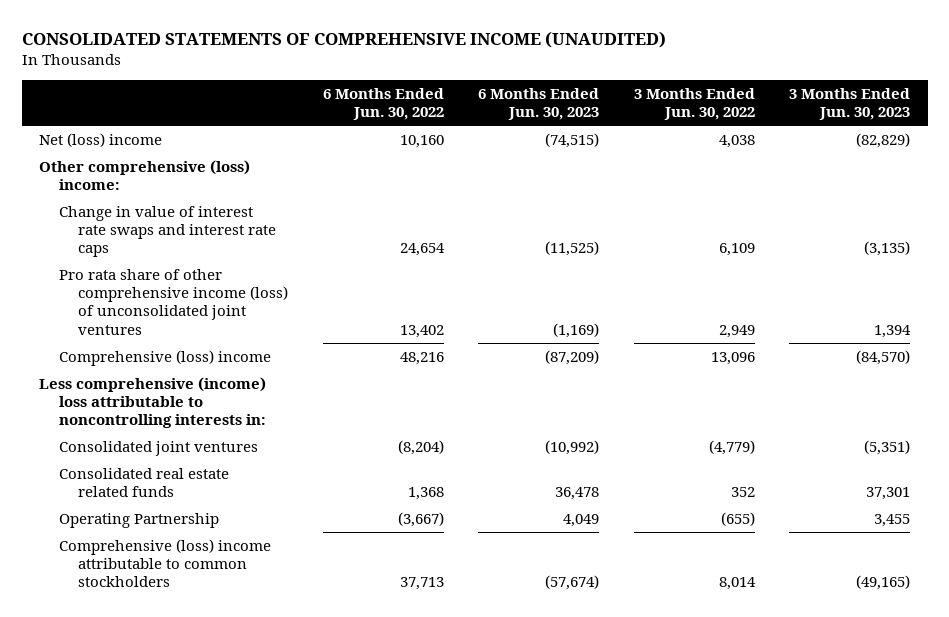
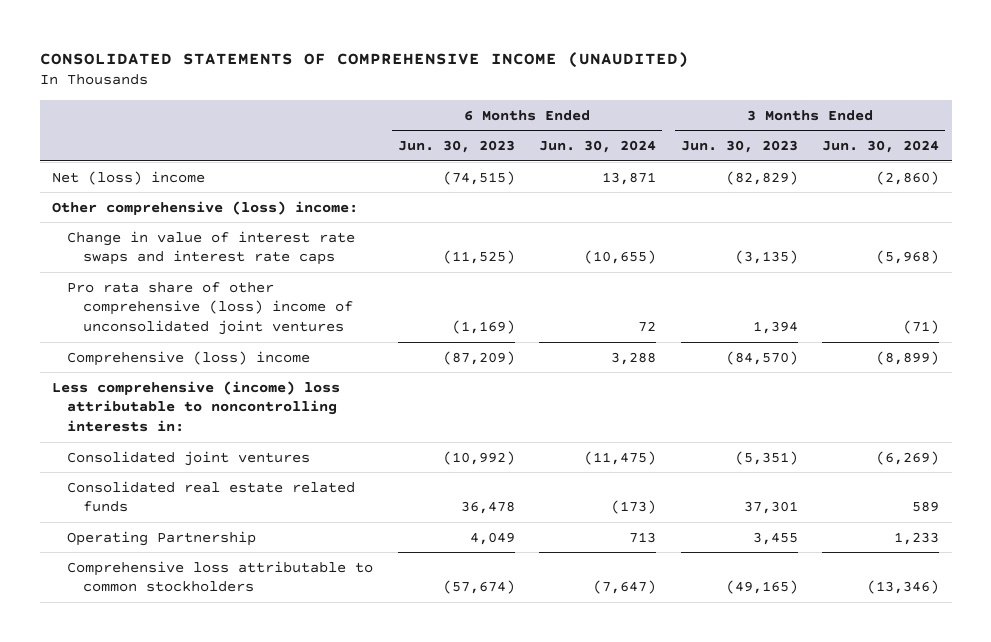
[322,88,444,121] 6 Months Ended Jun. 30, 2022 -> none
[633,88,755,121] 3 Months Ended Jun. 30, 2022 -> none
none -> [539,139,657,153] Jun. 30, 2024
none -> [822,139,940,153] Jun. 30, 2024
[58,268,289,335] Pro rata share of other comprehensive income (loss) of unconsolidated joint ventures -> [67,281,353,335] Pro rata share of other comprehensive (loss) income of unconsolidated joint ventures
[58,538,271,588] Comprehensive (loss) income attributable to common stockholders -> [67,560,374,593] Comprehensive loss attributable to common stockholders

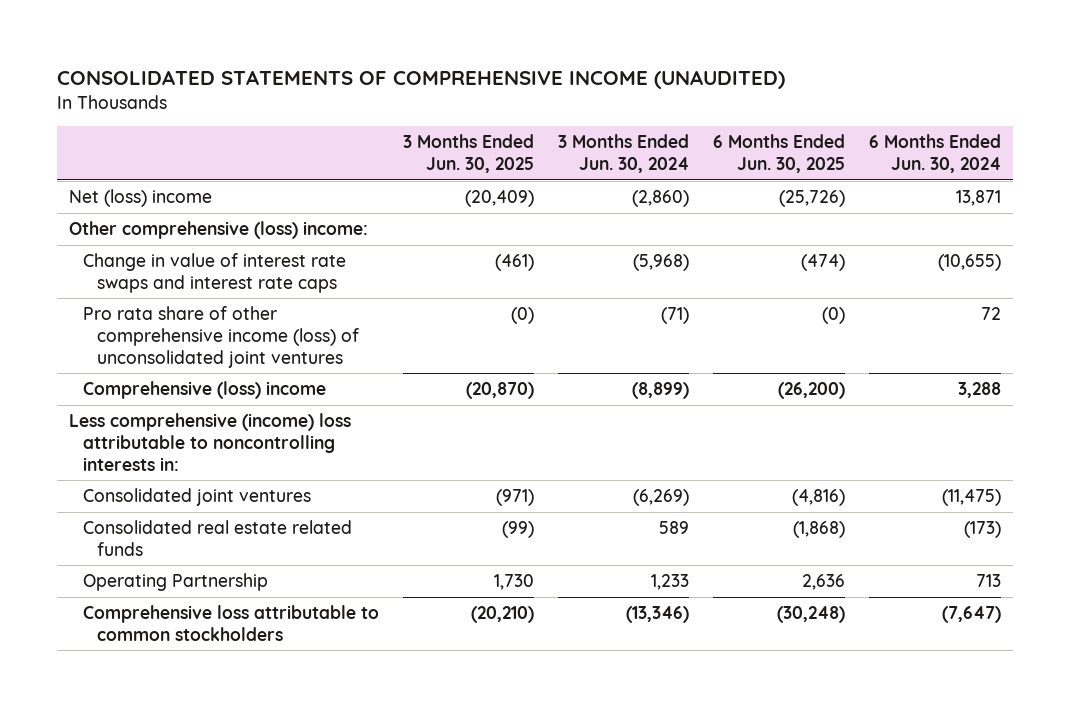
[397,139,515,153] Jun. 30, 2023 -> none
[680,139,798,153] Jun. 30, 2023 -> none
none -> [403,134,535,174] 3 Months Ended Jun. 30, 2025
none -> [713,134,846,174] 6 Months Ended Jun. 30, 2025
[67,281,353,335] Pro rata share of other comprehensive (loss) income of unconsolidated joint ventures -> [83,306,360,368] Pro rata share of other comprehensive income (loss) of unconsolidated joint ventures

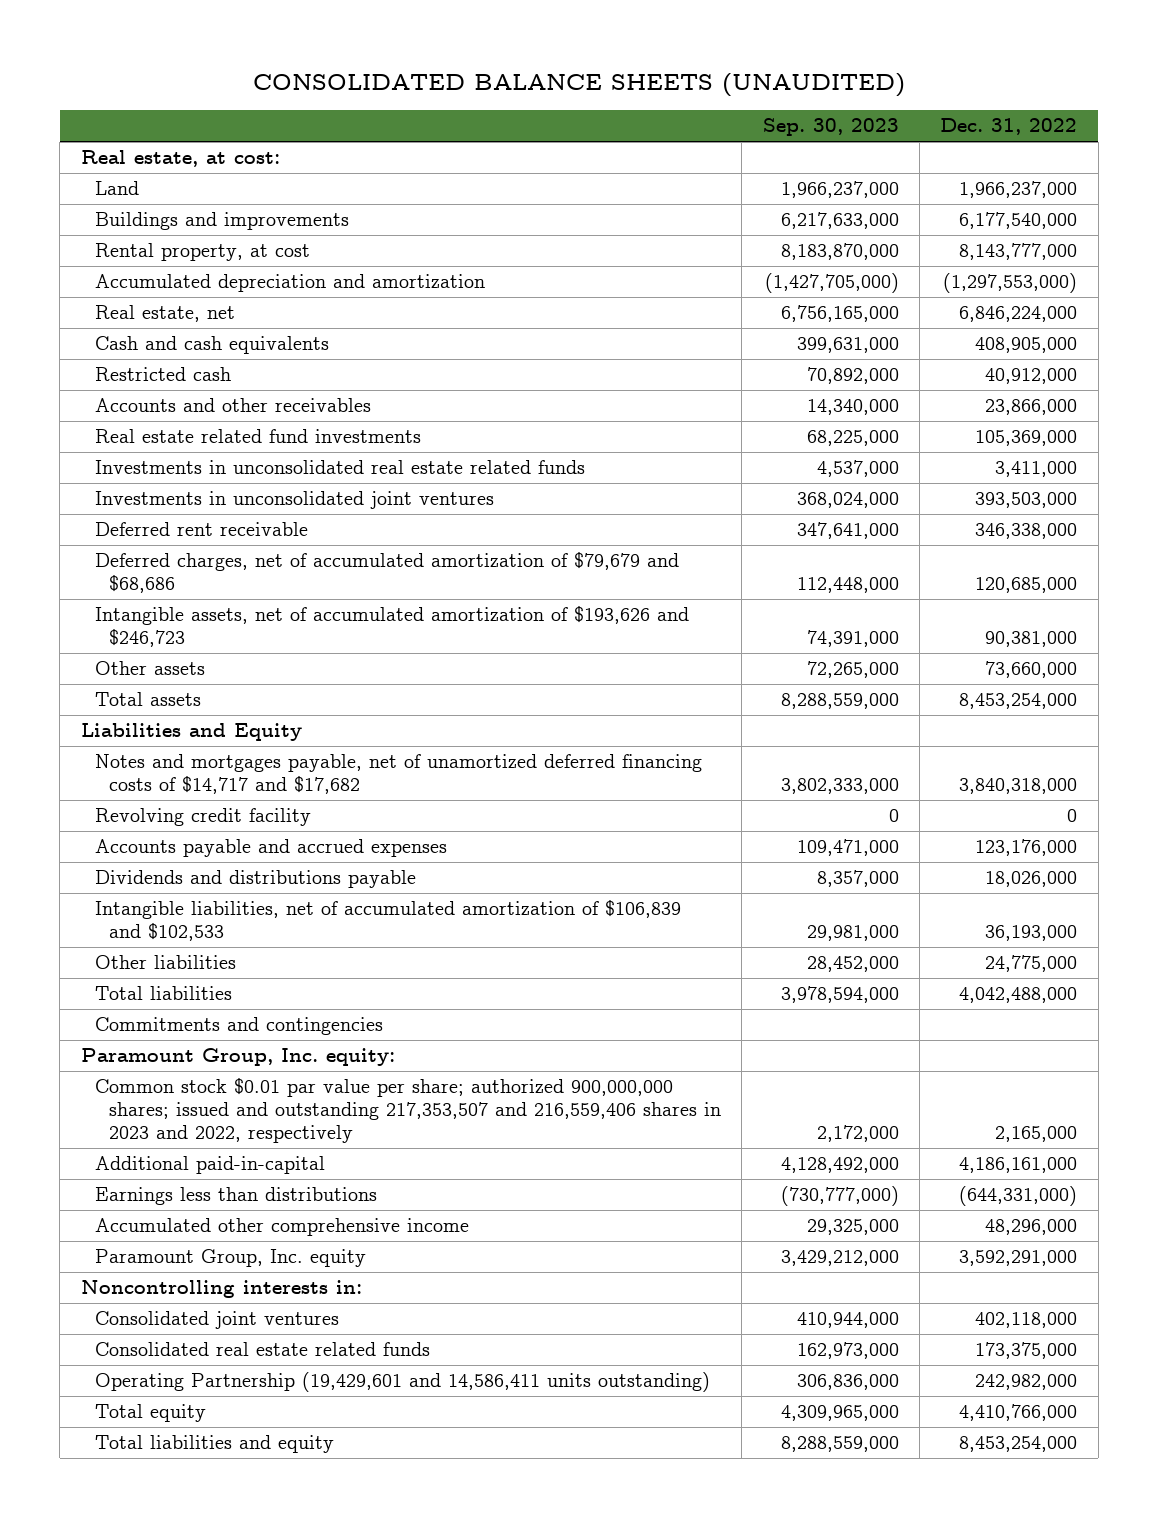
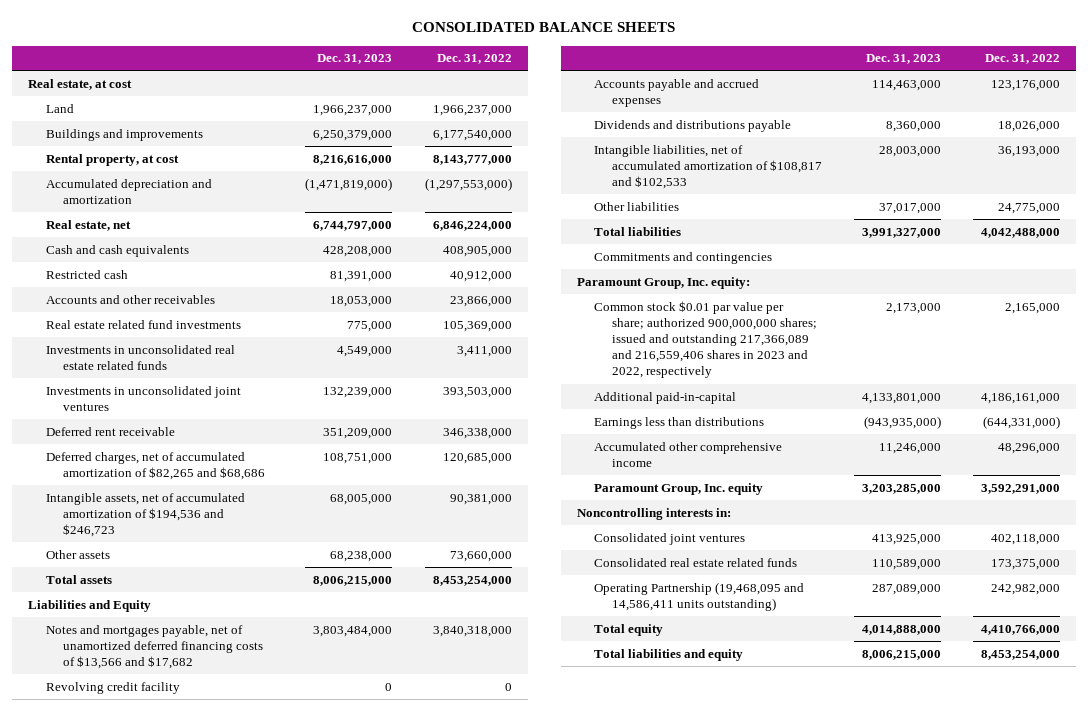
[252,73,905,98] CONSOLIDATED BALANCE SHEETS (UNAUDITED) -> [412,22,676,33] CONSOLIDATED BALANCE SHEETS
[762,118,899,137] Sep. 30, 2023 -> none
none -> [317,54,393,65] Dec. 31, 2023
[80,150,280,168] Real estate, at cost: -> [27,78,132,90] Real estate, at cost
[94,552,679,594] Deferred charges, net of accumulated amortization of $79,679 and $68,686 -> [45,451,266,480] Deferred charges, net of accumulated amortization of $82,265 and $68,686
[94,606,689,648] Intangible assets, net of accumulated amortization of $193,626 and $246,723 -> [45,492,245,538] Intangible assets, net of accumulated amortization of $194,536 and $246,723
[94,754,702,795] Notes and mortgages payable, net of unamortized deferred financing costs of $14,717 and $17,682 -> [45,624,264,670] Notes and mortgages payable, net of unamortized deferred financing costs of $13,566 and $17,682
[94,900,681,942] Intangible liabilities, net of accumulated amortization of $106,839 and $102,533 -> [594,144,823,190] Intangible liabilities, net of accumulated amortization of $108,817 and $102,533
[94,1078,722,1144] Common stock $0.01 par value per share; authorized 900,000,000 shares; issued and outstanding 217,353,507 and 216,559,406 shares in 2023 and 2022, respectively -> [594,300,818,379] Common stock $0.01 par value per share; authorized 900,000,000 shares; issued and outstanding 217,366,089 and 216,559,406 shares in 2023 and 2022, respectively
[94,1372,710,1393] Operating Partnership (19,429,601 and 14,586,411 units outstanding) -> [594,581,805,611] Operating Partnership (19,468,095 and 14,586,411 units outstanding)

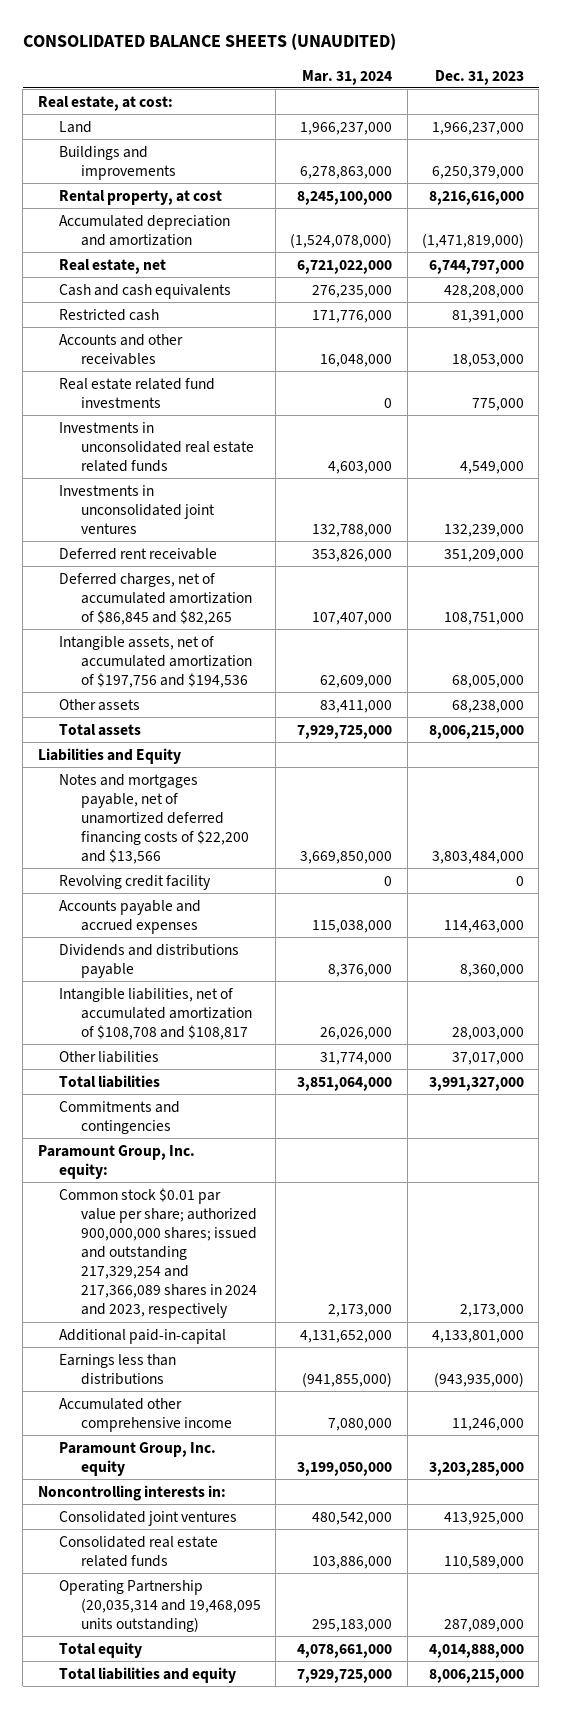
[412,22,676,33] CONSOLIDATED BALANCE SHEETS -> [22,33,396,51] CONSOLIDATED BALANCE SHEETS (UNAUDITED)
[436,54,512,65] Dec. 31, 2022 -> none
none -> [302,69,393,85] Mar. 31, 2024
[27,78,132,90] Real estate, at cost -> [37,95,173,111] Real estate, at cost:
[45,451,266,480] Deferred charges, net of accumulated amortization of $82,265 and $68,686 -> [59,572,252,625] Deferred charges, net of accumulated amortization of $86,845 and $82,265
[45,492,245,538] Intangible assets, net of accumulated amortization of $194,536 and $246,723 -> [59,635,252,688] Intangible assets, net of accumulated amortization of $197,756 and $194,536
[45,624,264,670] Notes and mortgages payable, net of unamortized deferred financing costs of $13,566 and $17,682 -> [59,773,249,865] Notes and mortgages payable, net of unamortized deferred financing costs of $22,200 and $13,566
[594,144,823,190] Intangible liabilities, net of accumulated amortization of $108,817 and $102,533 -> [59,987,252,1040] Intangible liabilities, net of accumulated amortization of $108,708 and $108,817
[594,300,818,379] Common stock $0.01 par value per share; authorized 900,000,000 shares; issued and outstanding 217,366,089 and 216,559,406 shares in 2023 and 2022, respectively -> [59,1187,257,1319] Common stock $0.01 par value per share; authorized 900,000,000 shares; issued and outstanding 217,329,254 and 217,366,089 shares in 2024 and 2023, respectively
[594,581,805,611] Operating Partnership (19,468,095 and 14,586,411 units outstanding) -> [59,1579,261,1632] Operating Partnership (20,035,314 and 19,468,095 units outstanding)

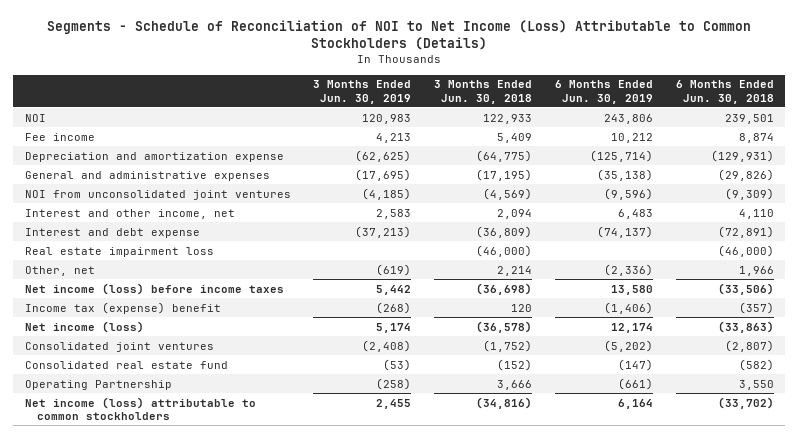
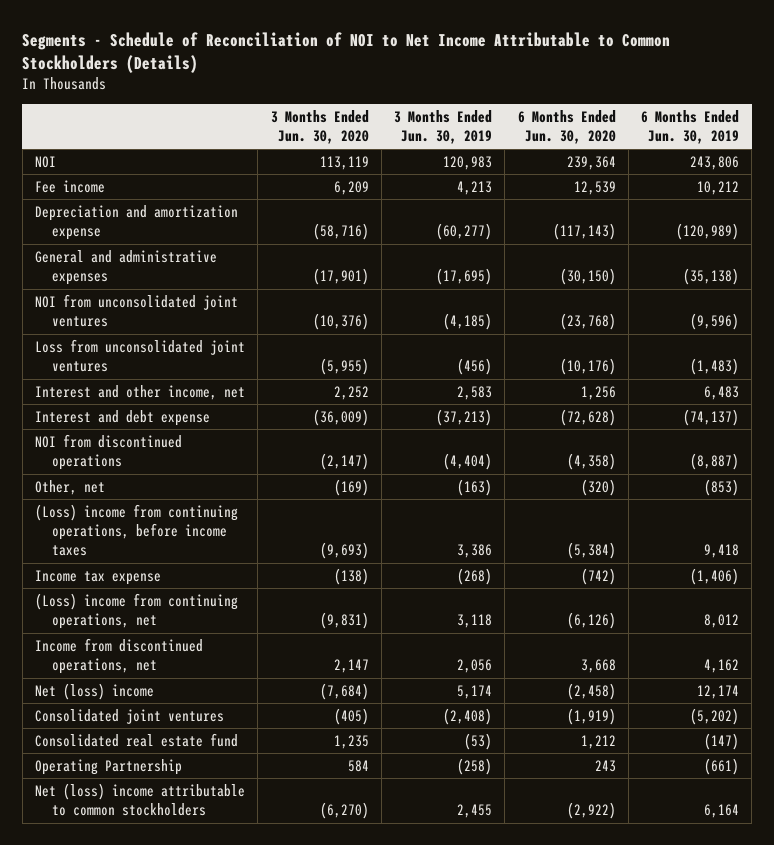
[47,19,752,51] Segments - Schedule of Reconciliation of NOI to Net Income (Loss) Attributable to Common Stockholders (Details) -> [22,31,671,73] Segments - Schedule of Reconciliation of NOI to Net Income Attributable to Common Stockholders (Details)
[434,80,533,104] 3 Months Ended Jun. 30, 2018 -> none
[675,80,774,104] 6 Months Ended Jun. 30, 2018 -> none
none -> [270,109,369,144] 3 Months Ended Jun. 30, 2020
none -> [517,109,616,144] 6 Months Ended Jun. 30, 2020
[355,149,412,162] (62,625) -> [436,223,493,241] (60,277)
[589,149,653,162] (125,714) -> [676,223,740,241] (120,989)
none -> [35,338,246,373] Loss from unconsolidated joint ventures
[24,246,214,257] Real estate impairment loss -> none
none -> [35,433,183,471] NOI from discontinued operations
[376,263,412,276] (619) -> [457,478,493,496] (163)
[603,263,653,276] (2,336) -> [704,478,740,496] (853)
[24,282,284,295] Net income (loss) before income taxes -> [35,503,239,557] (Loss) income from continuing operations, before income taxes
[376,284,412,295] 5,442 -> [457,544,493,559] 3,386
[610,284,653,295] 13,580 -> [704,544,740,559] 9,418
[24,301,221,314] Income tax (expense) benefit -> [35,569,162,585] Income tax expense
none -> [35,592,239,630] (Loss) income from continuing operations, net
none -> [35,637,204,675] Income from discontinued operations, net
[24,320,144,333] Net income (loss) -> [35,682,155,700] Net (loss) income
[24,396,256,420] Net income (loss) attributable to common stockholders -> [35,782,246,817] Net (loss) income attributable to common stockholders

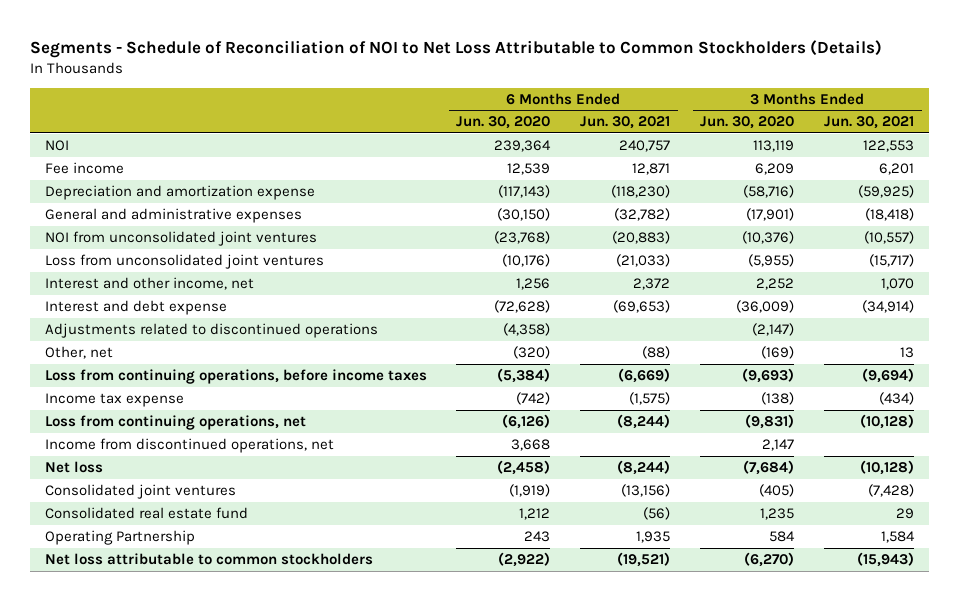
[22,31,671,73] Segments - Schedule of Reconciliation of NOI to Net Income Attributable to Common Stockholders (Details) -> [29,39,882,58] Segments - Schedule of Reconciliation of NOI to Net Loss Attributable to Common Stockholders (Details)
[394,109,493,144] 3 Months Ended Jun. 30, 2019 -> none
[641,109,740,144] 6 Months Ended Jun. 30, 2019 -> none
none -> [580,116,671,130] Jun. 30, 2021
none -> [824,116,915,130] Jun. 30, 2021
[35,433,183,471] NOI from discontinued operations -> [44,322,378,338] Adjustments related to discontinued operations
[35,503,239,557] (Loss) income from continuing operations, before income taxes -> [44,368,427,384] Loss from continuing operations, before income taxes
[35,592,239,630] (Loss) income from continuing operations, net -> [44,414,306,430] Loss from continuing operations, net
[35,682,155,700] Net (loss) income -> [44,460,103,473] Net loss
[35,782,246,817] Net (loss) income attributable to common stockholders -> [44,552,373,565] Net loss attributable to common stockholders

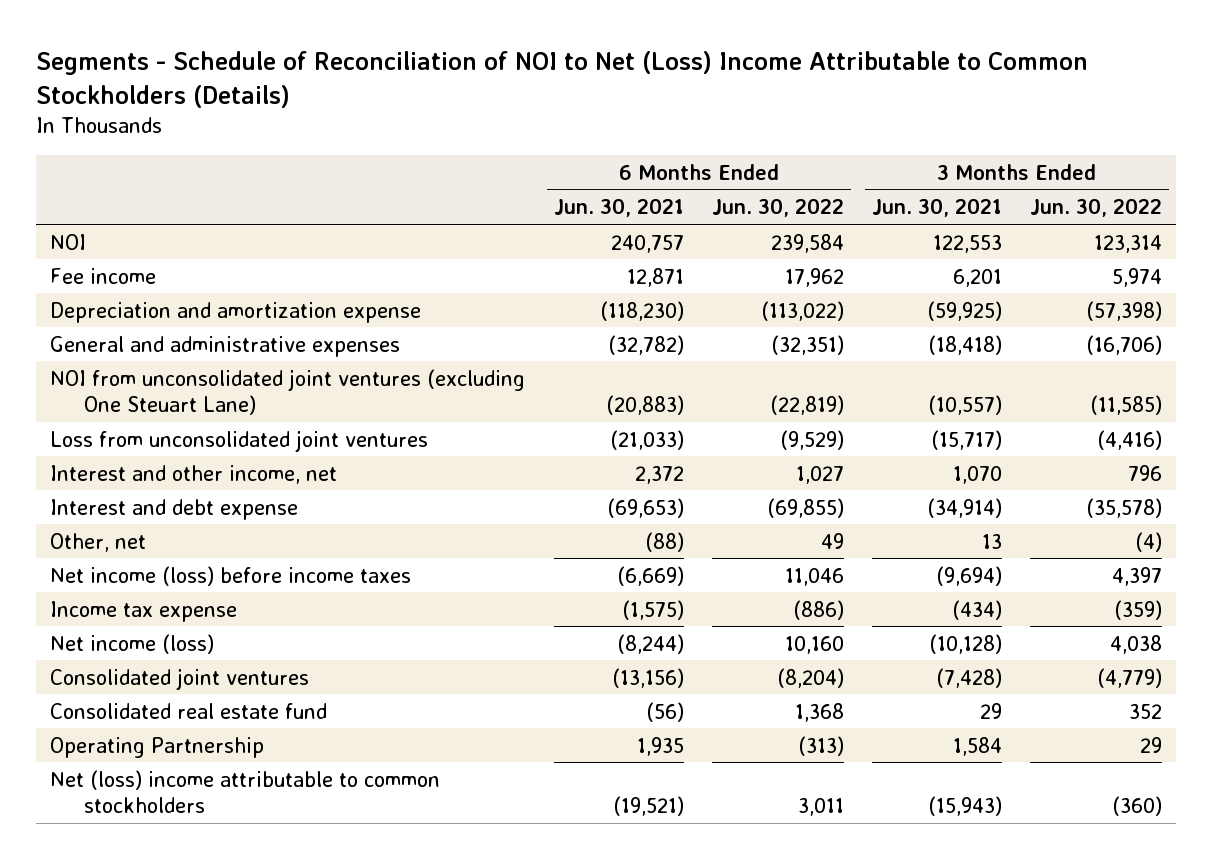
[29,39,882,58] Segments - Schedule of Reconciliation of NOI to Net Loss Attributable to Common Stockholders (Details) -> [36,51,1089,109] Segments - Schedule of Reconciliation of NOI to Net (Loss) Income Attributable to Common Stockholders (Details)
[456,116,551,130] Jun. 30, 2020 -> none
[700,116,795,130] Jun. 30, 2020 -> none
none -> [711,198,844,218] Jun. 30, 2022
none -> [1030,198,1163,218] Jun. 30, 2022
[44,230,317,246] NOI from unconsolidated joint ventures -> [50,368,526,415] NOI from unconsolidated joint ventures (excluding One Steuart Lane)
[44,322,378,338] Adjustments related to discontinued operations -> none
[44,368,427,384] Loss from continuing operations, before income taxes -> [50,565,412,586] Net income (loss) before income taxes
[44,437,334,453] Income from discontinued operations, net -> none
[44,460,103,473] Net loss -> none
[44,414,306,430] Loss from continuing operations, net -> [50,633,215,654] Net income (loss)
[44,552,373,565] Net loss attributable to common stockholders -> [50,769,441,813] Net (loss) income attributable to common stockholders

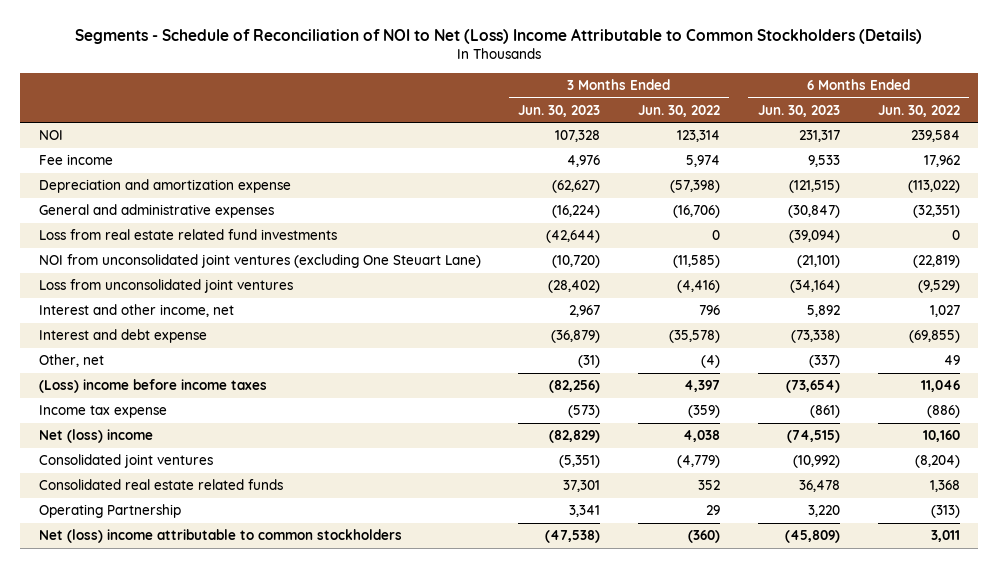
[553,198,684,218] Jun. 30, 2021 -> none
[871,198,1002,218] Jun. 30, 2021 -> none
none -> [518,104,601,117] Jun. 30, 2023
none -> [757,104,840,117] Jun. 30, 2023
none -> [38,229,337,241] Loss from real estate related fund investments
[50,565,412,586] Net income (loss) before income taxes -> [38,379,267,394] (Loss) income before income taxes
[50,633,215,654] Net income (loss) -> [38,429,153,444] Net (loss) income
[50,702,328,719] Consolidated real estate fund -> [38,479,283,491] Consolidated real estate related funds

